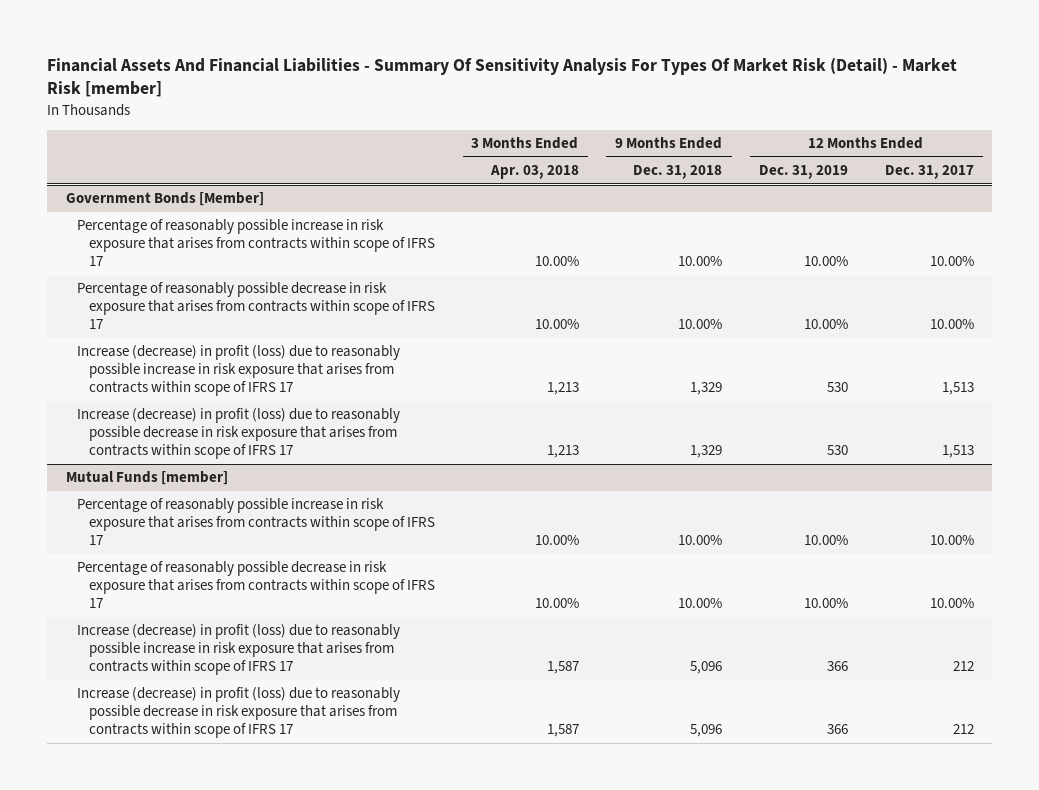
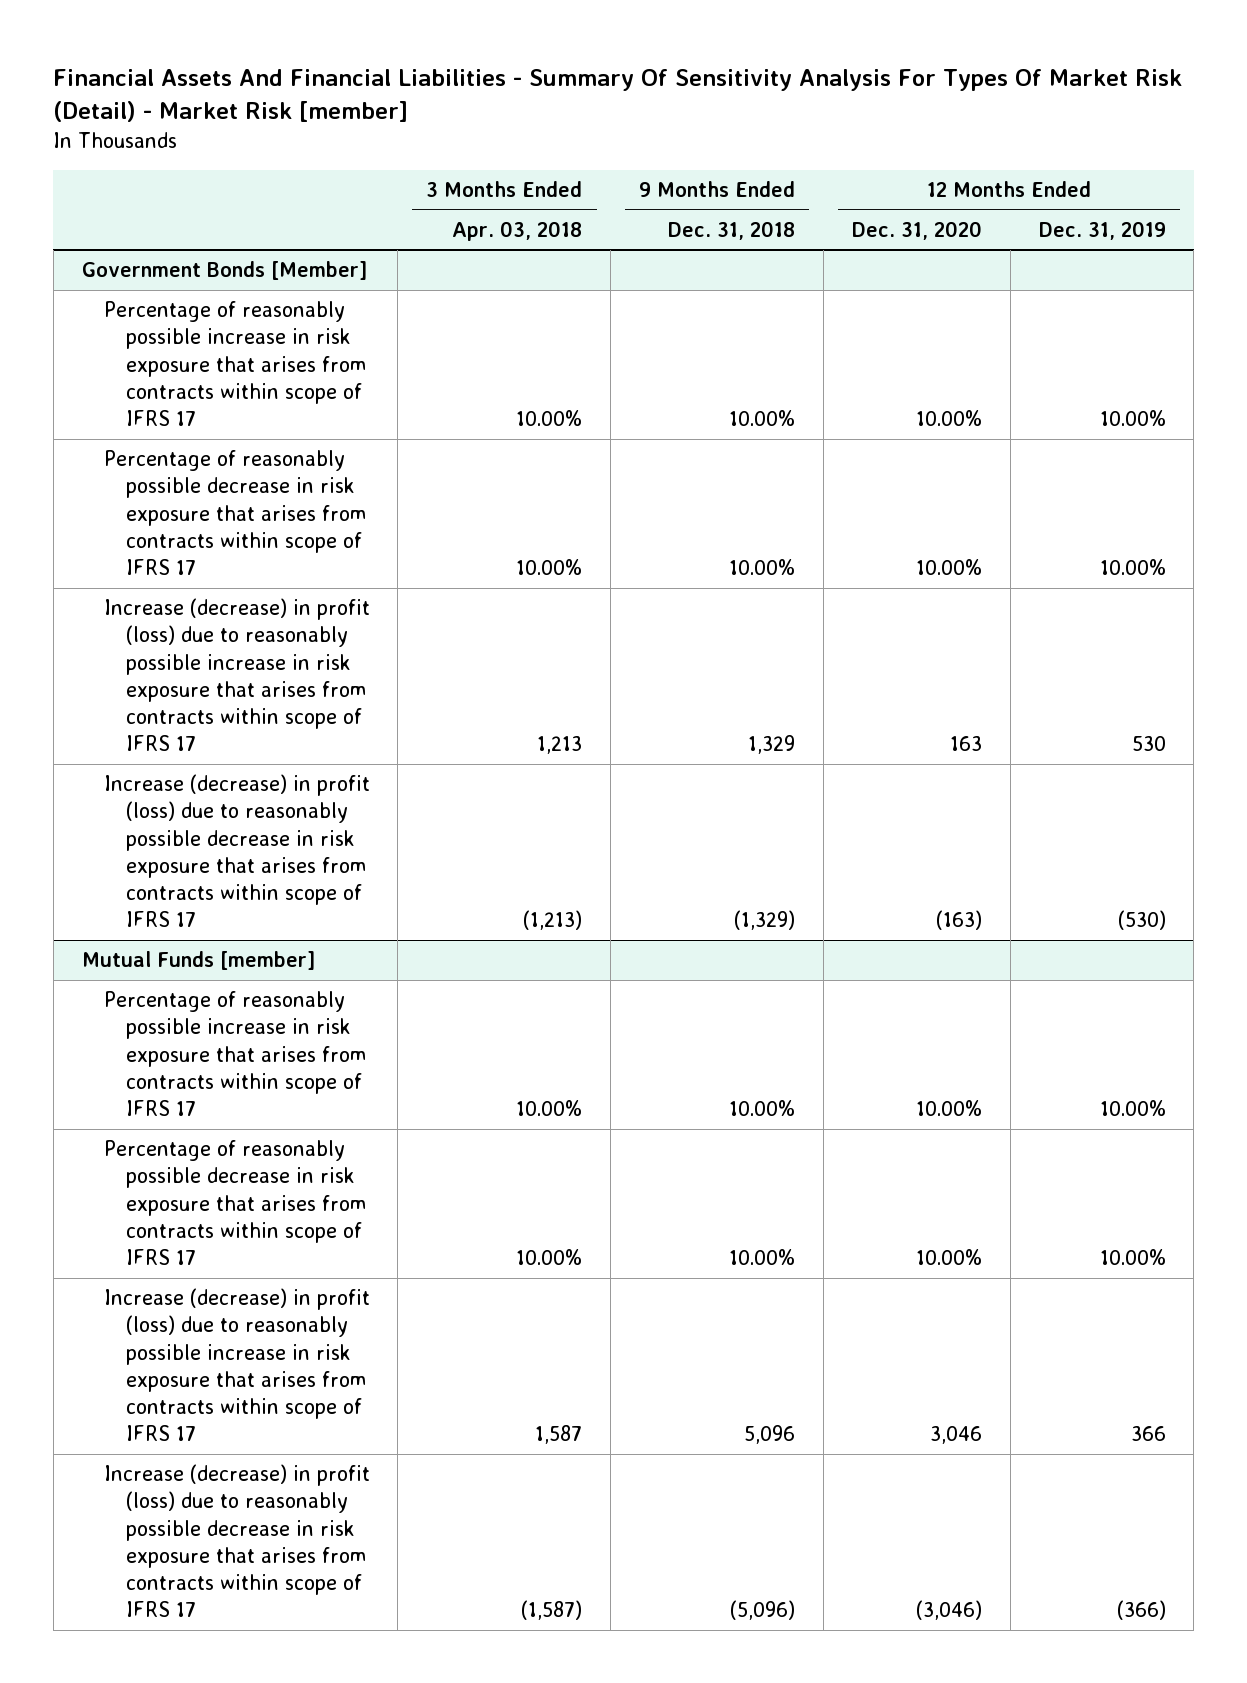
[884,165,974,180] Dec. 31, 2017 -> none
none -> [851,220,982,240] Dec. 31, 2020
[546,445,579,459] 1,213 -> [523,910,583,931] (1,213)
[690,445,723,459] 1,329 -> [734,910,796,931] (1,329)
[827,445,849,456] 530 -> [1117,910,1166,931] (530)
[546,724,579,738] 1,587 -> [521,1600,583,1621] (1,587)
[690,724,723,738] 5,096 -> [730,1600,796,1621] (5,096)
[827,724,849,735] 366 -> [1116,1600,1166,1621] (366)

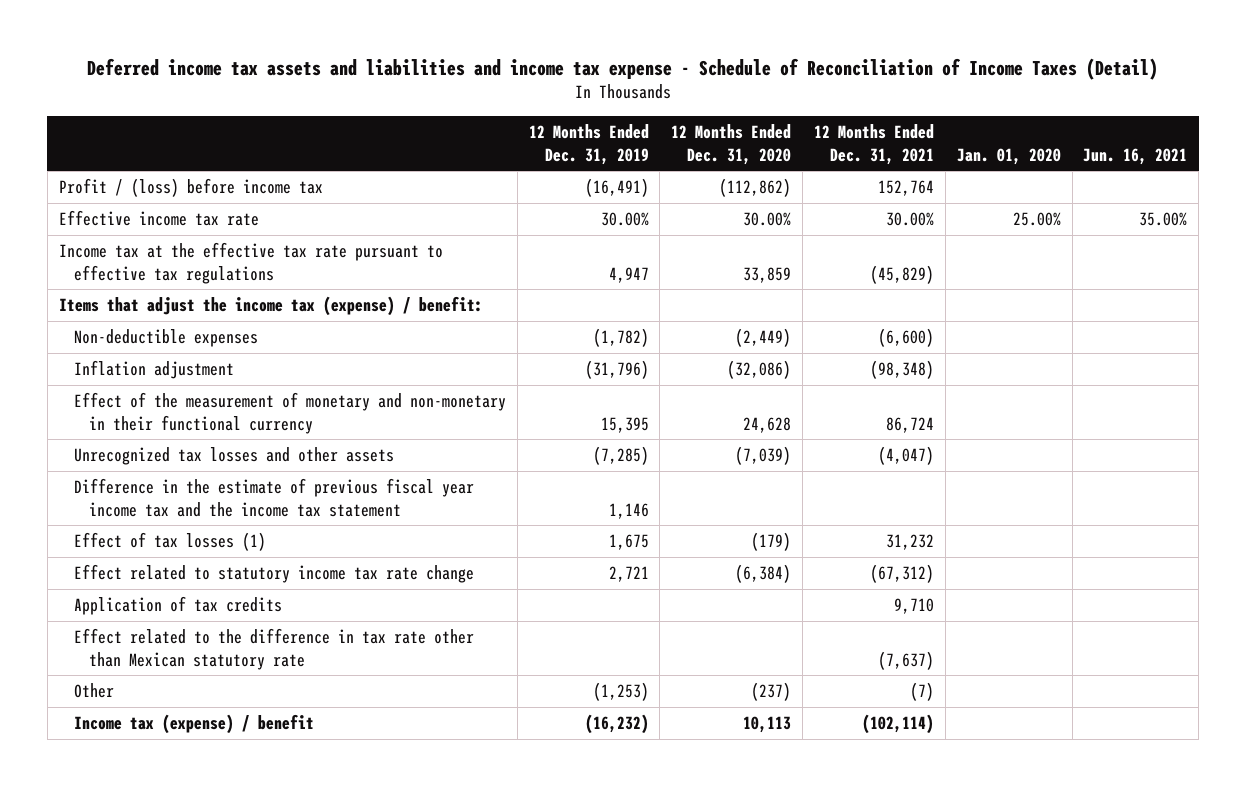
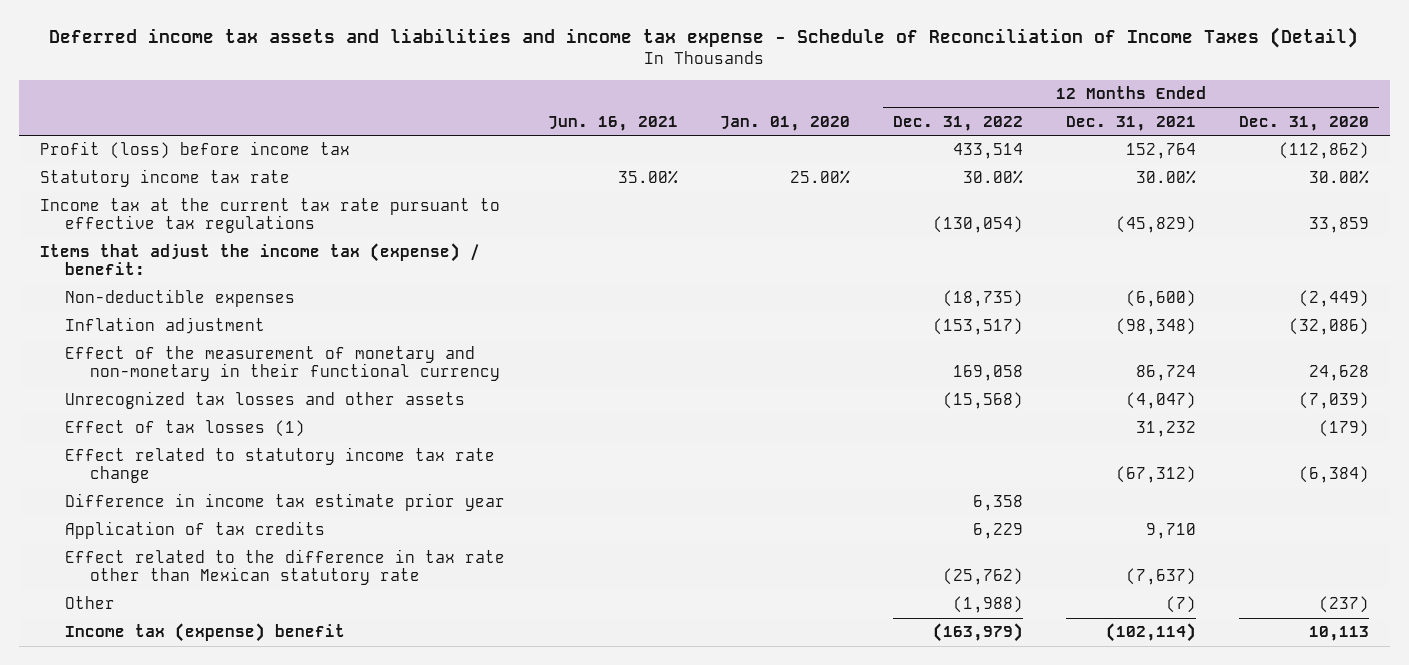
[528,124,649,165] 12 Months Ended Dec. 31, 2019 -> none
none -> [893,115,1024,131] Dec. 31, 2022
[58,178,323,198] Profit / (loss) before income tax -> [40,141,351,160] Profit (loss) before income tax
[58,210,259,227] Effective income tax rate -> [40,169,291,188] Statutory income tax rate
[58,242,443,284] Income tax at the effective tax rate pursuant to effective tax regulations -> [40,198,501,234] Income tax at the current tax rate pursuant to effective tax regulations
[73,478,474,517] Difference in the estimate of previous fiscal year income tax and the income tax statement -> none
none -> [65,493,506,512] Difference in income tax estimate prior year
[73,714,314,735] Income tax (expense) / benefit -> [65,623,346,643] Income tax (expense) benefit

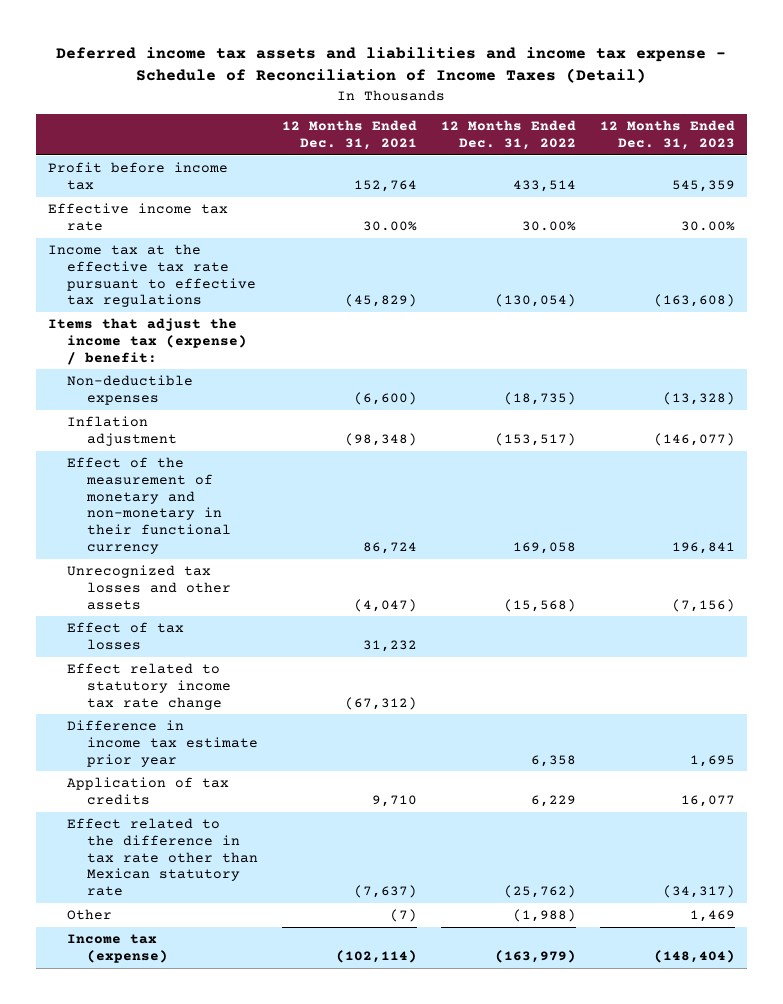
[547,115,678,131] Jun. 16, 2021 -> none
[720,115,851,131] Jan. 01, 2020 -> none
[1238,115,1369,131] Dec. 31, 2020 -> none
none -> [599,119,735,150] 12 Months Ended Dec. 31, 2023
[40,141,351,160] Profit (loss) before income tax -> [47,162,228,190] Profit before income tax
[40,169,291,188] Statutory income tax rate -> [47,203,228,231] Effective income tax rate
[40,198,501,234] Income tax at the current tax rate pursuant to effective tax regulations -> [47,244,257,308] Income tax at the effective tax rate pursuant to effective tax regulations
[65,420,306,438] Effect of tax losses (1) -> [67,622,185,650] Effect of tax losses
[65,623,346,643] Income tax (expense) benefit -> [67,934,169,963] Income tax (expense)

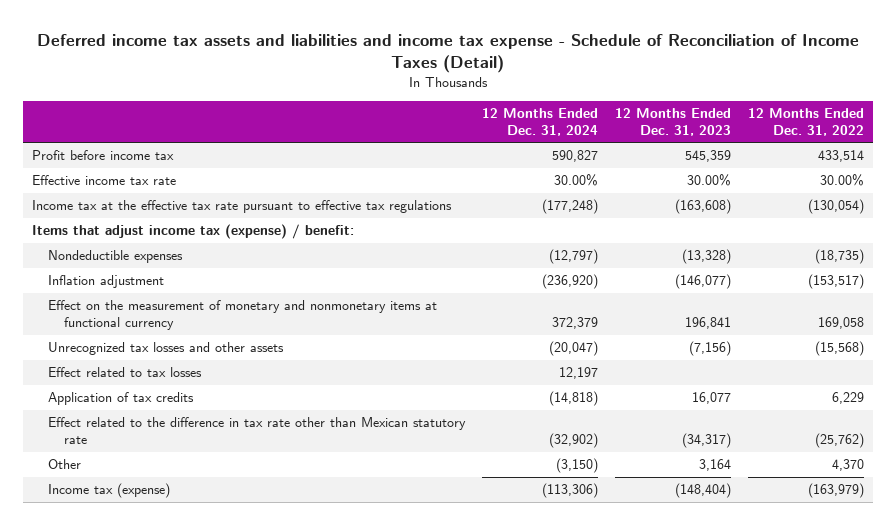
[282,119,418,150] 12 Months Ended Dec. 31, 2021 -> none
none -> [482,108,599,137] 12 Months Ended Dec. 31, 2024
[47,318,248,365] Items that adjust the income tax (expense) / benefit: -> [32,224,355,240] Items that adjust income tax (expense) / benefit:
[67,375,194,405] Non-deductible expenses -> [48,250,184,264] Nondeductible expenses
[67,457,232,554] Effect of the measurement of monetary and non-monetary in their functional currency -> [48,300,438,331] Effect on the measurement of monetary and nonmonetary items at functional currency
[67,663,232,710] Effect related to statutory income tax rate change -> none
[67,720,259,767] Difference in income tax estimate prior year -> none
[67,622,185,650] Effect of tax losses -> [48,367,203,378] Effect related to tax losses
[512,909,576,923] (1,988) -> [832,459,865,472] 4,370
[689,910,735,923] 1,469 -> [699,459,732,472] 3,164

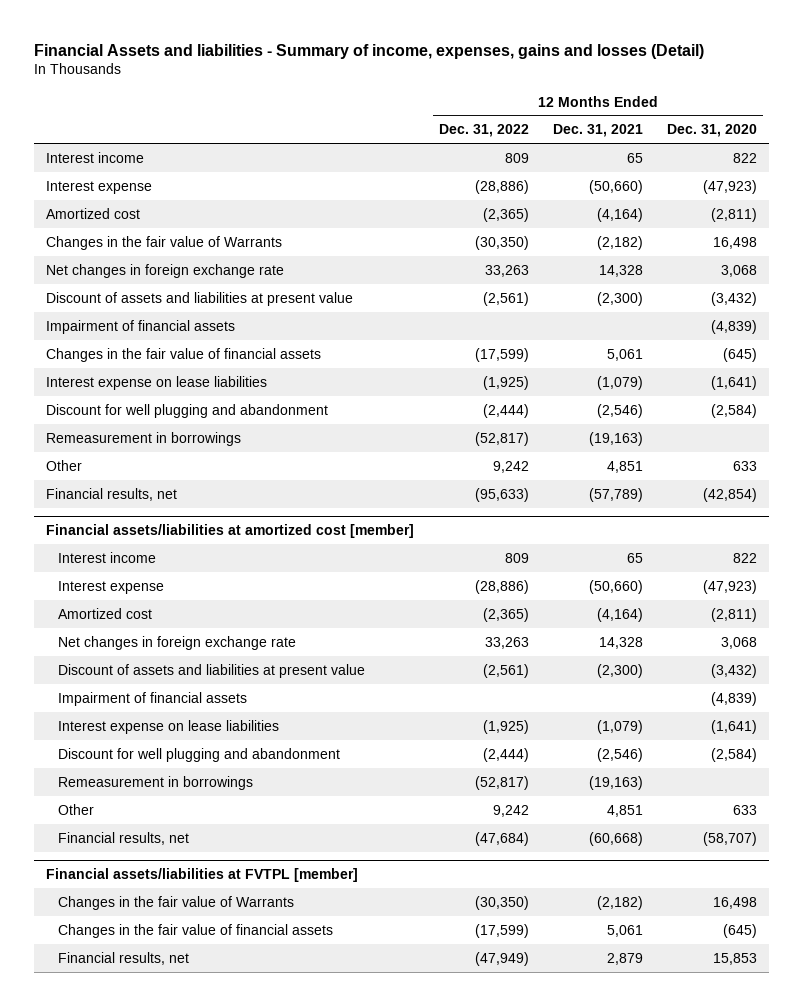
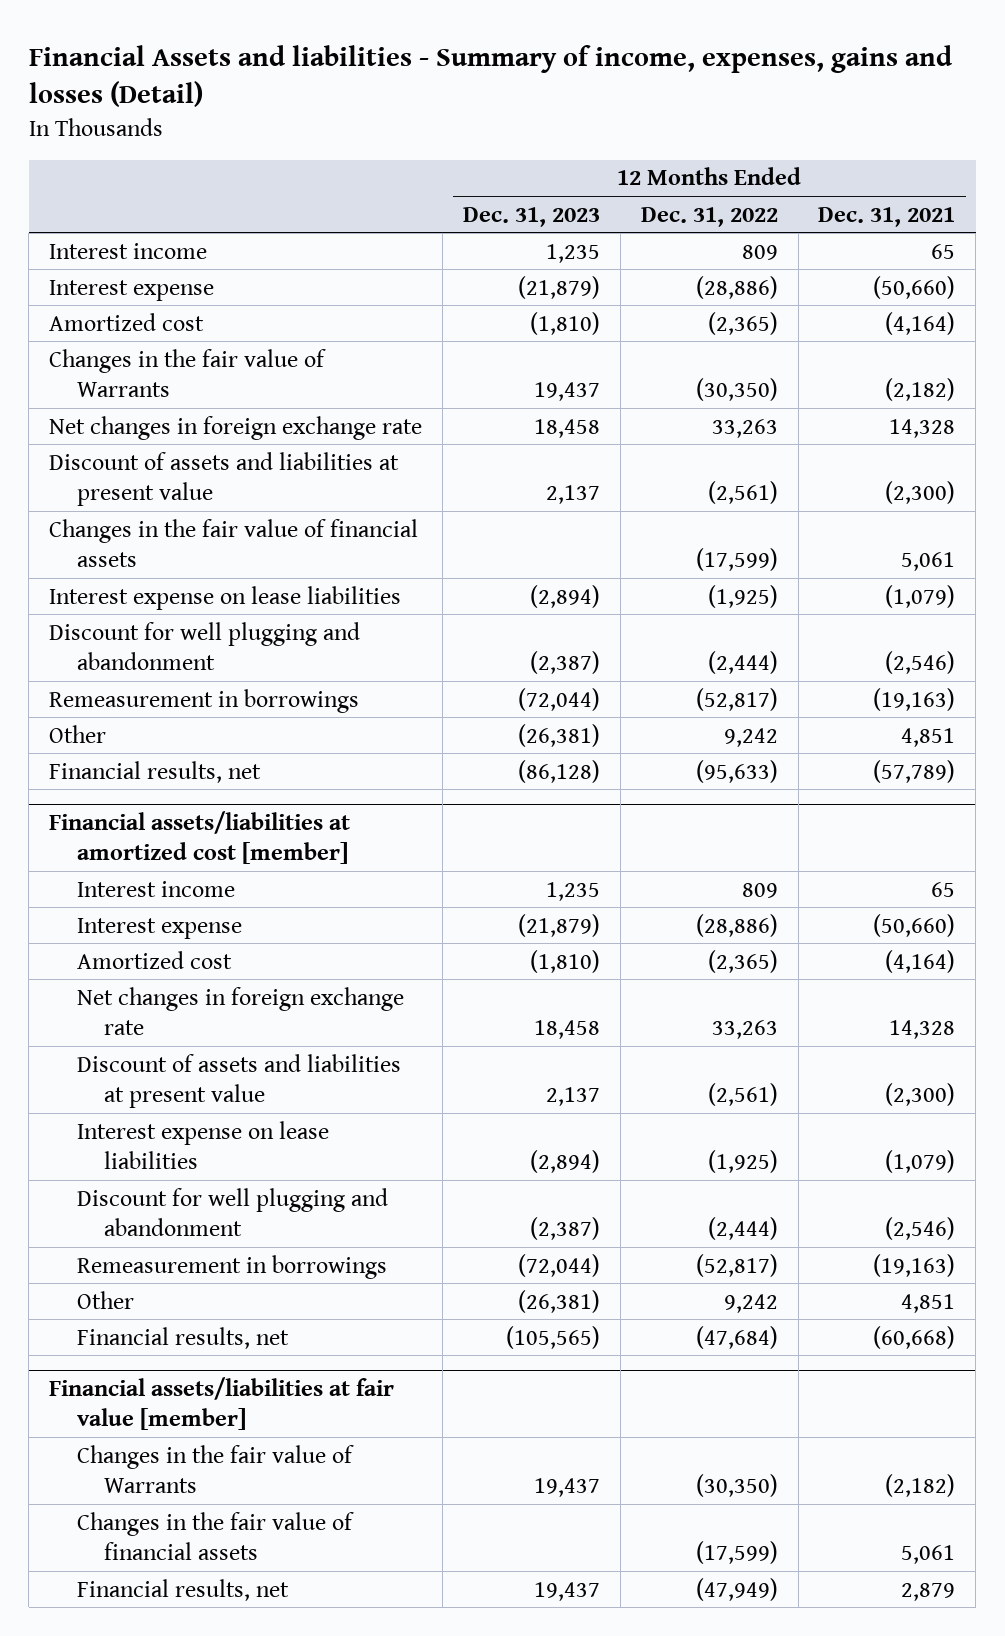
[667,124,758,138] Dec. 31, 2020 -> none
none -> [462,206,600,227] Dec. 31, 2023
[46,319,236,334] Impairment of financial assets -> none
[58,691,248,706] Impairment of financial assets -> none
[46,868,359,883] Financial assets/liabilities at FVTPL [member] -> [49,1376,395,1431] Financial assets/liabilities at fair value [member]

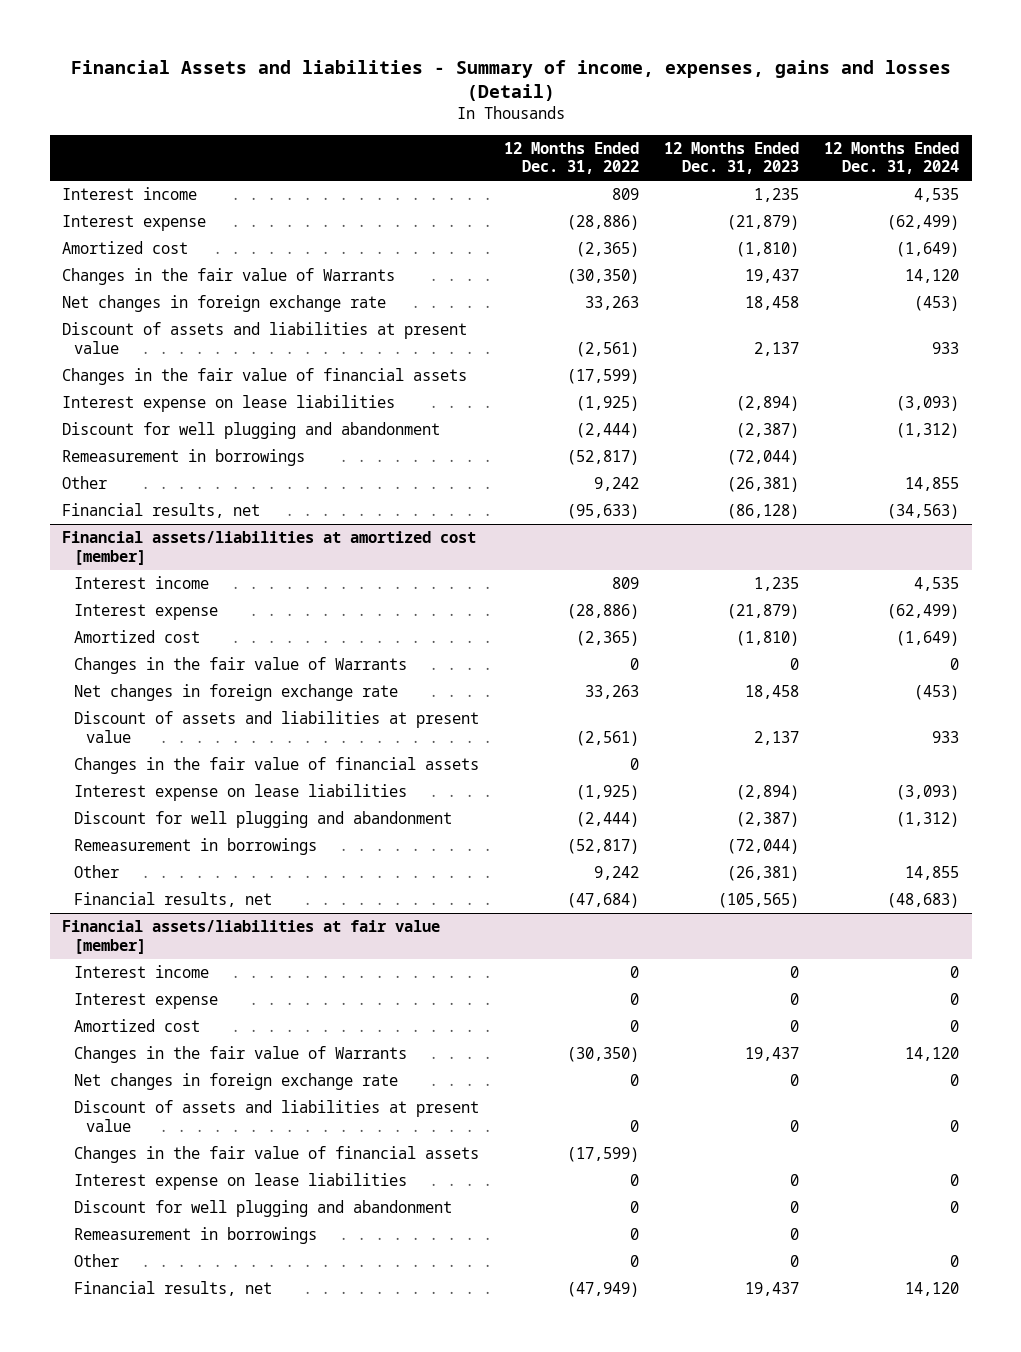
[818,206,956,227] Dec. 31, 2021 -> none
none -> [824,141,960,175] 12 Months Ended Dec. 31, 2024
none -> [74,657,408,675] Changes in the fair value of Warrants
none -> [74,757,480,775] Changes in the fair value of financial assets
none -> [74,965,210,979] Interest income
none -> [74,993,219,1010] Interest expense
none -> [74,1019,201,1033] Amortized cost
none -> [74,1073,399,1091] Net changes in foreign exchange rate
none -> [74,1100,480,1132] Discount of assets and liabilities at present value
none -> [74,1173,408,1191] Interest expense on lease liabilities
none -> [74,1200,453,1218] Discount for well plugging and abandonment
none -> [74,1227,318,1245] Remeasurement in borrowings
none -> [74,1254,120,1268] Other

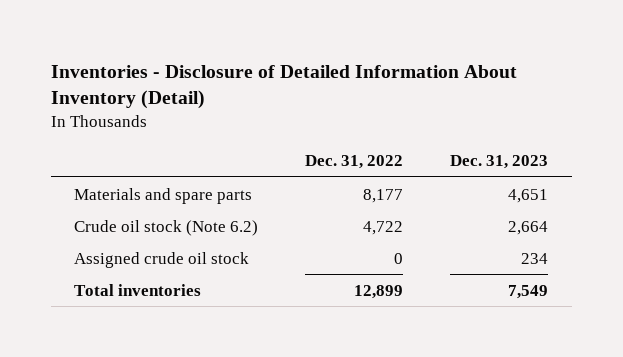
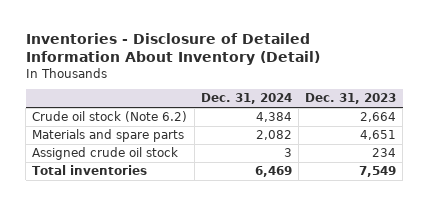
[305,155,404,170] Dec. 31, 2022 -> none
none -> [200,93,292,105] Dec. 31, 2024
[74,187,253,204] Materials and spare parts -> [32,129,185,143] Materials and spare parts

